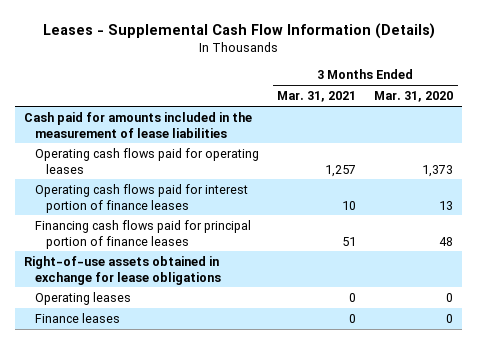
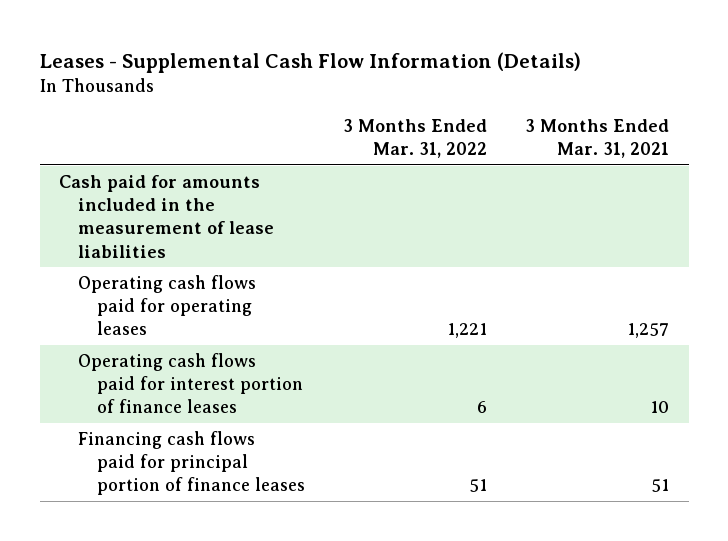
[374,91,454,103] Mar. 31, 2020 -> none
none -> [343,119,488,159] 3 Months Ended Mar. 31, 2022
[24,255,221,285] Right-of-use assets obtained in exchange for lease obligations -> none
[34,291,131,305] Operating leases -> none
[34,312,120,323] Finance leases -> none

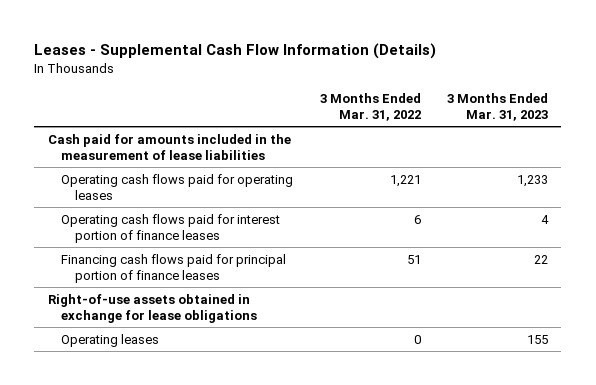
[525,119,670,159] 3 Months Ended Mar. 31, 2021 -> none
none -> [447,92,549,121] 3 Months Ended Mar. 31, 2023
none -> [47,293,258,324] Right-of-use assets obtained in exchange for lease obligations
none -> [61,333,160,347] Operating leases

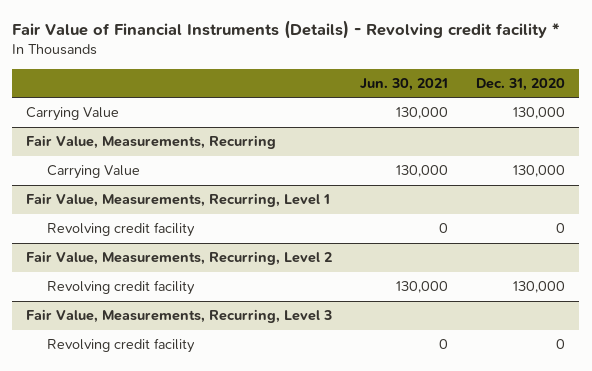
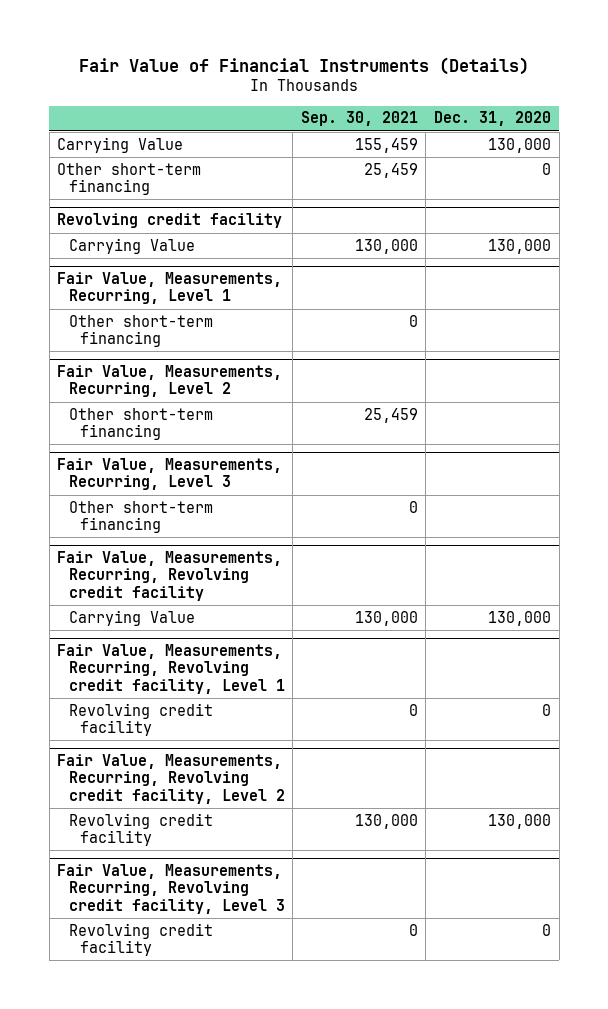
[12,19,561,39] Fair Value of Financial Instruments (Details) - Revolving credit facility * -> [79,56,530,75] Fair Value of Financial Instruments (Details)
[360,77,449,91] Jun. 30, 2021 -> none
none -> [300,111,418,127] Sep. 30, 2021
[26,135,277,150] Fair Value, Measurements, Recurring -> none
none -> [57,162,202,195] Other short-term financing
none -> [57,213,283,229] Revolving credit facility
[47,222,196,238] Revolving credit facility -> none
none -> [68,314,213,347] Other short-term financing
[47,280,196,296] Revolving credit facility -> none
none -> [68,407,213,440] Other short-term financing
none -> [68,500,213,533] Other short-term financing
none -> [57,551,283,601] Fair Value, Measurements, Recurring, Revolving credit facility
none -> [68,609,195,626] Carrying Value
none -> [57,644,285,694] Fair Value, Measurements, Recurring, Revolving credit facility, Level 1
none -> [57,754,285,804] Fair Value, Measurements, Recurring, Revolving credit facility, Level 2
none -> [68,812,213,846] Revolving credit facility
none -> [57,864,285,914] Fair Value, Measurements, Recurring, Revolving credit facility, Level 3
none -> [68,922,213,956] Revolving credit facility

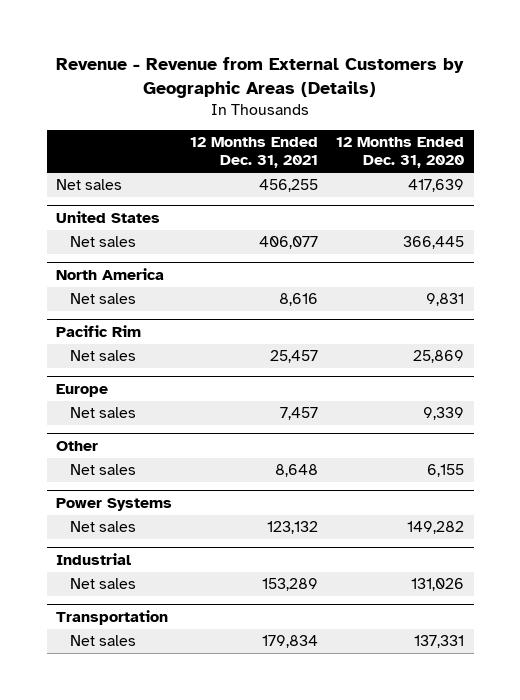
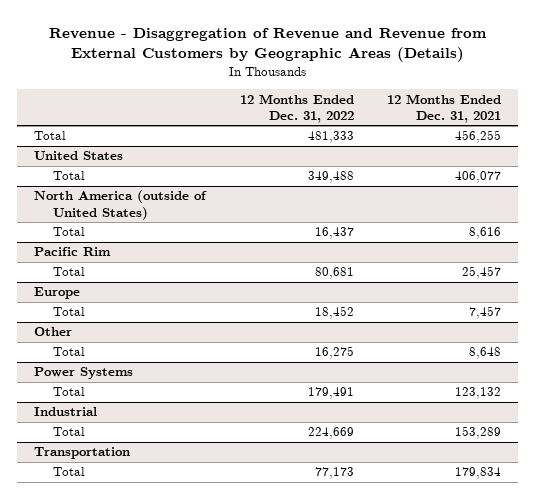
[56,57,465,99] Revenue - Revenue from External Customers by Geographic Areas (Details) -> [48,27,487,63] Revenue - Disaggregation of Revenue and Revenue from External Customers by Geographic Areas (Details)
[336,137,465,169] 12 Months Ended Dec. 31, 2020 -> none
none -> [239,93,354,123] 12 Months Ended Dec. 31, 2022
[55,179,122,191] Net sales -> [34,131,67,141] Total
[69,236,136,248] Net sales -> [52,171,85,181] Total
[55,268,164,281] North America -> [34,190,208,220] North America (outside of United States)
[69,293,136,305] Net sales -> [52,227,85,237] Total
[69,350,136,362] Net sales -> [52,267,85,277] Total
[69,407,136,419] Net sales -> [52,307,85,317] Total
[69,464,136,476] Net sales -> [52,347,85,357] Total
[69,521,136,533] Net sales -> [52,387,85,397] Total
[69,578,136,590] Net sales -> [52,427,85,437] Total
[69,635,136,647] Net sales -> [52,467,85,477] Total

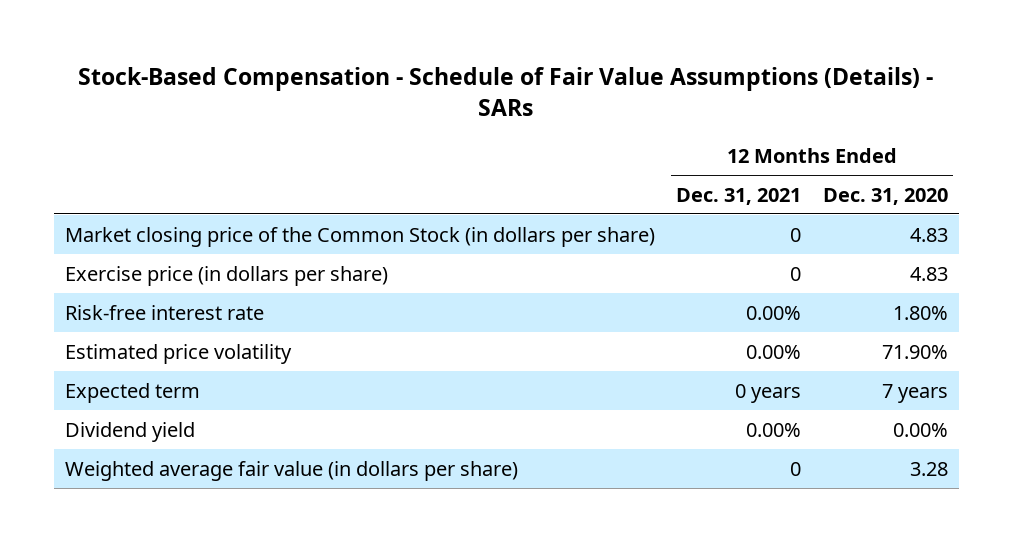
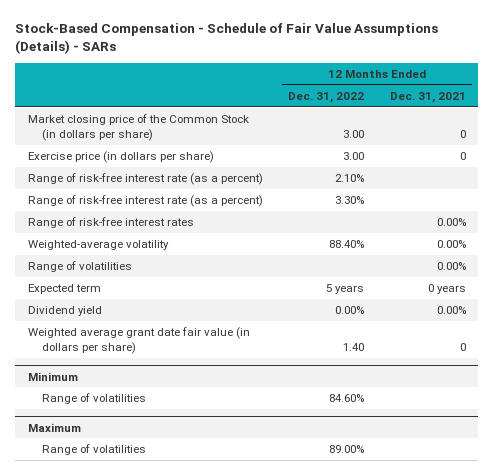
[822,187,948,205] Dec. 31, 2020 -> none
none -> [288,91,365,103] Dec. 31, 2022
none -> [27,173,263,186] Range of risk-free interest rate (as a percent)
none -> [27,195,263,208] Range of risk-free interest rate (as a percent)
[64,304,264,320] Risk-free interest rate -> [27,217,194,229] Range of risk-free interest rates
none -> [27,240,169,251] Weighted-average volatility
[64,343,292,364] Estimated price volatility -> [27,261,132,273] Range of volatilities
[64,460,518,481] Weighted average fair value (in dollars per share) -> [27,327,250,355] Weighted average grant date fair value (in dollars per share)
none -> [27,371,78,381] Minimum
none -> [42,393,147,405] Range of volatilities
none -> [27,422,81,432] Maximum
none -> [42,444,147,456] Range of volatilities

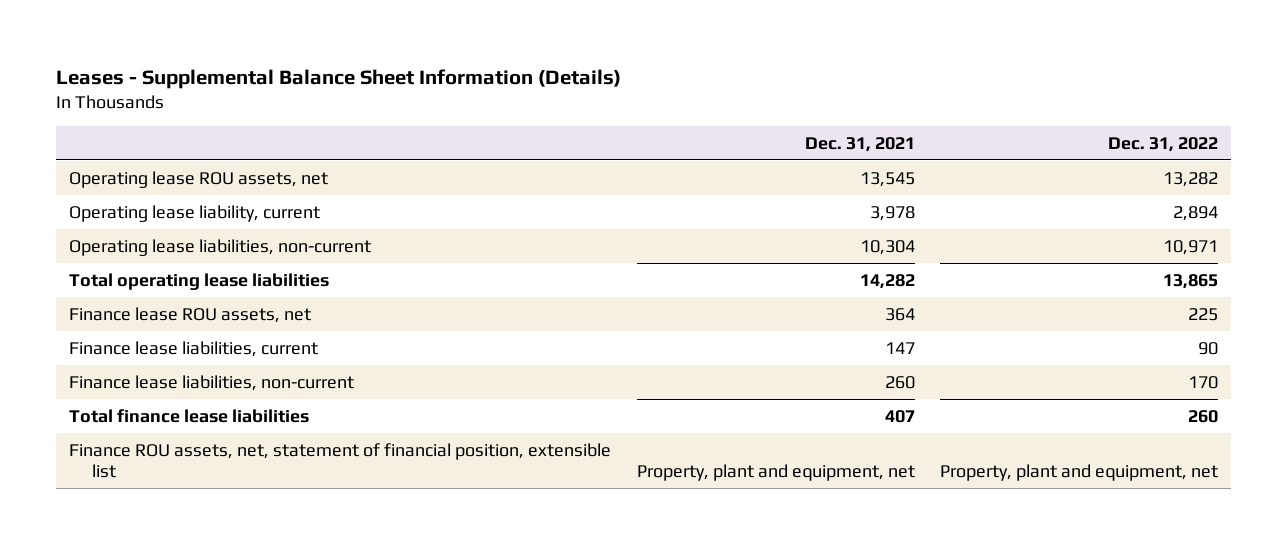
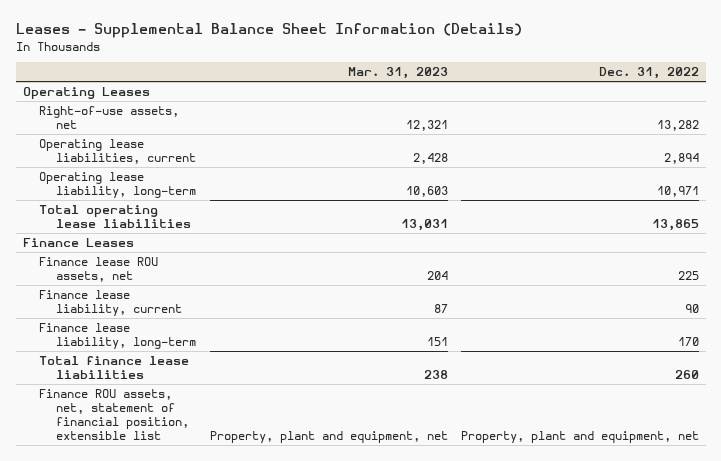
[804,136,915,152] Dec. 31, 2021 -> none
none -> [347,67,448,80] Mar. 31, 2023
none -> [22,87,150,100] Operating Leases
[69,170,329,188] Operating lease ROU assets, net -> [39,106,180,129] Right-of-use assets, net
[69,204,321,222] Operating lease liability, current -> [39,139,197,164] Operating lease liabilities, current
[69,238,372,256] Operating lease liabilities, non-current -> [39,172,197,198] Operating lease liability, long-term
none -> [22,238,134,248] Finance Leases
[69,340,319,357] Finance lease liabilities, current -> [39,290,183,316] Finance lease liability, current
[69,374,355,391] Finance lease liabilities, non-current -> [39,323,197,349] Finance lease liability, long-term

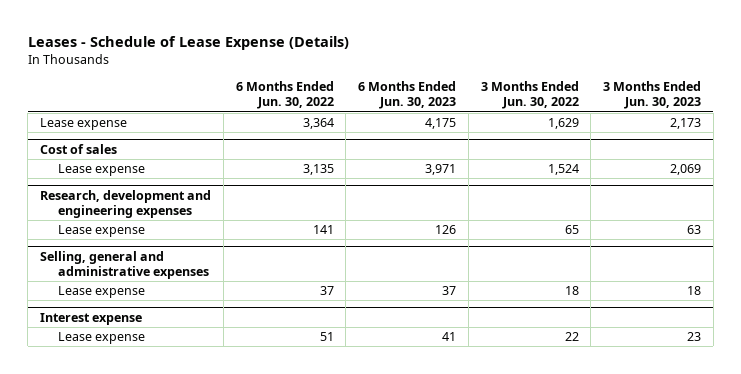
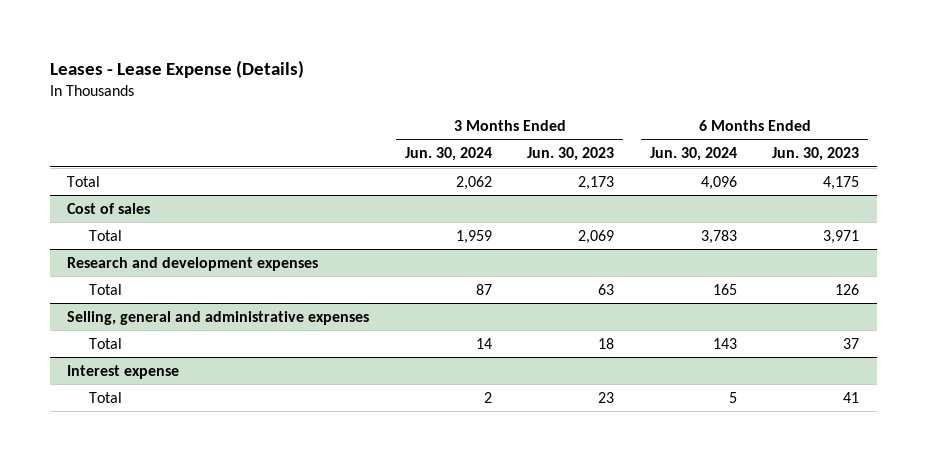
[27,36,349,51] Leases - Schedule of Lease Expense (Details) -> [49,59,304,78] Leases - Lease Expense (Details)
[235,81,334,110] 6 Months Ended Jun. 30, 2022 -> none
[480,81,579,110] 3 Months Ended Jun. 30, 2022 -> none
none -> [404,147,492,162] Jun. 30, 2024
none -> [649,147,737,162] Jun. 30, 2024
[40,118,128,131] Lease expense -> [67,175,101,187] Total
[57,164,145,177] Lease expense -> [89,229,123,241] Total
[40,189,212,219] Research, development and engineering expenses -> [67,256,319,271] Research and development expenses
[57,225,145,238] Lease expense -> [89,283,123,295] Total
[57,286,145,299] Lease expense -> [89,337,123,349] Total
[57,332,145,345] Lease expense -> [89,391,123,403] Total

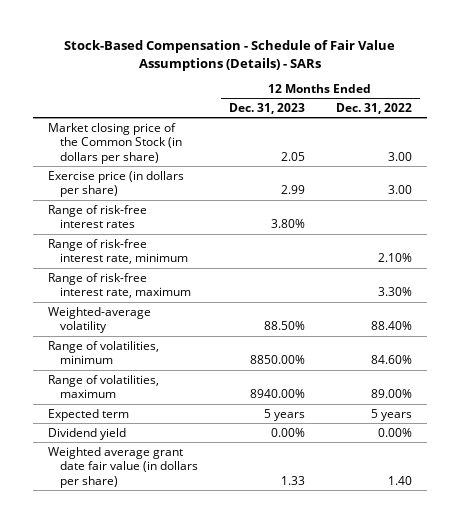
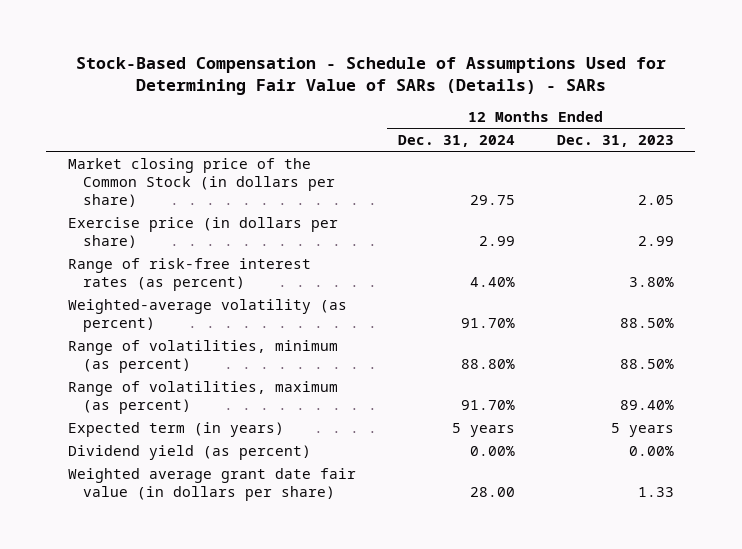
[63,40,395,71] Stock-Based Compensation - Schedule of Fair Value Assumptions (Details) - SARs -> [75,56,666,96] Stock-Based Compensation - Schedule of Assumptions Used for Determining Fair Value of SARs (Details) - SARs
[335,102,412,114] Dec. 31, 2022 -> none
none -> [397,135,515,148] Dec. 31, 2024
[48,238,189,265] Range of risk-free interest rate, minimum -> none
[48,272,192,299] Range of risk-free interest rate, maximum -> none
[48,204,148,229] Range of risk-free interest rates -> [67,257,311,291] Range of risk-free interest rates (as percent)
[48,306,152,334] Weighted-average volatility -> [67,298,347,332] Weighted-average volatility (as percent)
[48,340,160,365] Range of volatilities, minimum -> [67,339,338,373] Range of volatilities, minimum (as percent)
[249,355,305,365] 8850.00% -> [620,358,675,369] 88.50%
[48,374,160,399] Range of volatilities, maximum -> [67,380,338,414] Range of volatilities, maximum (as percent)
[249,389,305,399] 8940.00% -> [620,399,675,410] 89.40%
[48,408,130,421] Expected term -> [67,421,284,437] Expected term (in years)
[48,427,127,440] Dividend yield -> [67,444,311,460] Dividend yield (as percent)

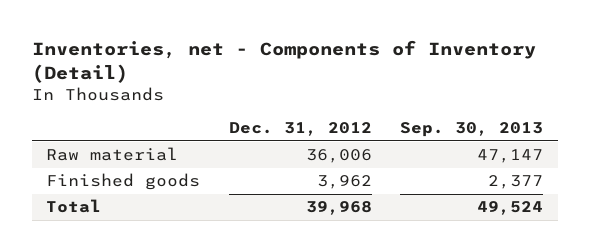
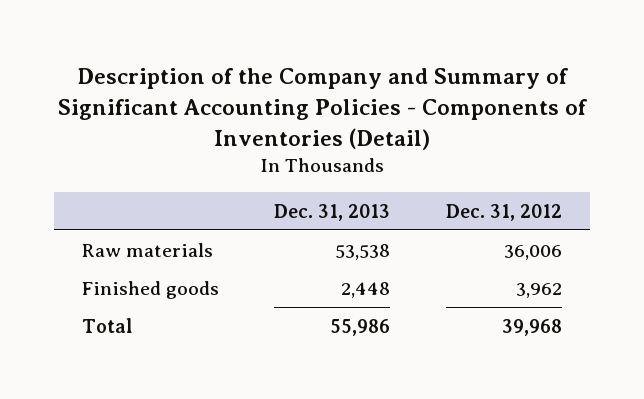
[31,40,536,84] Inventories, net - Components of Inventory (Detail) -> [57,68,587,150] Description of the Company and Summary of Significant Accounting Policies - Components of Inventories (Detail)
[400,122,544,138] Sep. 30, 2013 -> none
none -> [274,203,391,221] Dec. 31, 2013
[46,147,179,162] Raw material -> [81,242,213,257] Raw materials

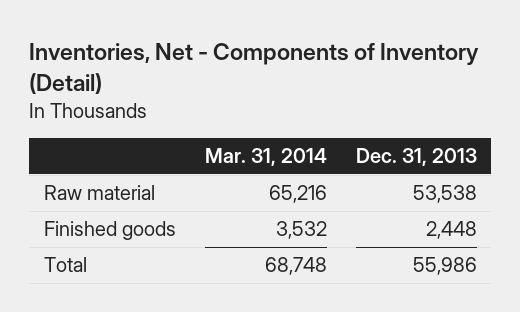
[57,68,587,150] Description of the Company and Summary of Significant Accounting Policies - Components of Inventories (Detail) -> [28,43,479,95] Inventories, Net - Components of Inventory (Detail)
[446,203,563,221] Dec. 31, 2012 -> none
none -> [204,148,327,167] Mar. 31, 2014
[81,242,213,257] Raw materials -> [43,185,155,201] Raw material

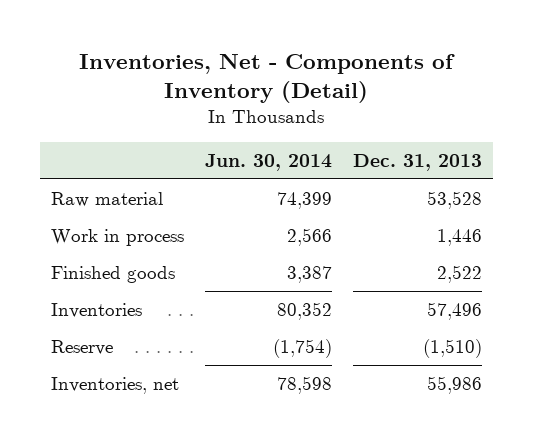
[204,148,327,167] Mar. 31, 2014 -> none
none -> [204,153,332,171] Jun. 30, 2014
[412,185,477,204] 53,538 -> [427,190,483,209] 53,528
none -> [50,228,184,246] Work in process
[425,221,477,240] 2,448 -> [437,264,483,283] 2,522
none -> [50,302,142,318] Inventories
none -> [50,339,113,355] Reserve
[43,257,87,273] Total -> [50,376,179,394] Inventories, net

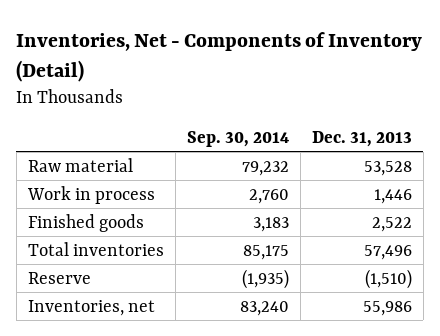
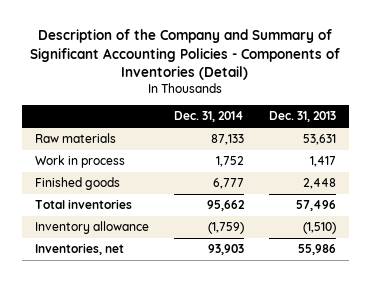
[16,31,423,83] Inventories, Net - Components of Inventory (Detail) -> [30,29,341,81] Description of the Company and Summary of Significant Accounting Policies - Components of Inventories (Detail)
[186,130,289,147] Sep. 30, 2014 -> none
none -> [173,111,244,123] Dec. 31, 2014
[27,157,133,172] Raw material -> [34,133,116,144] Raw materials
[363,160,412,176] 53,528 -> [303,134,337,146] 53,631
[373,188,412,204] 1,446 -> [310,156,337,168] 1,417
[371,216,412,232] 2,522 -> [303,178,337,190] 2,448
[27,271,91,284] Reserve -> [34,221,149,235] Inventory allowance

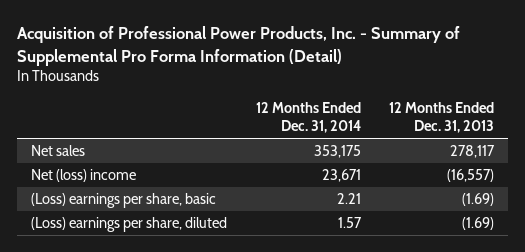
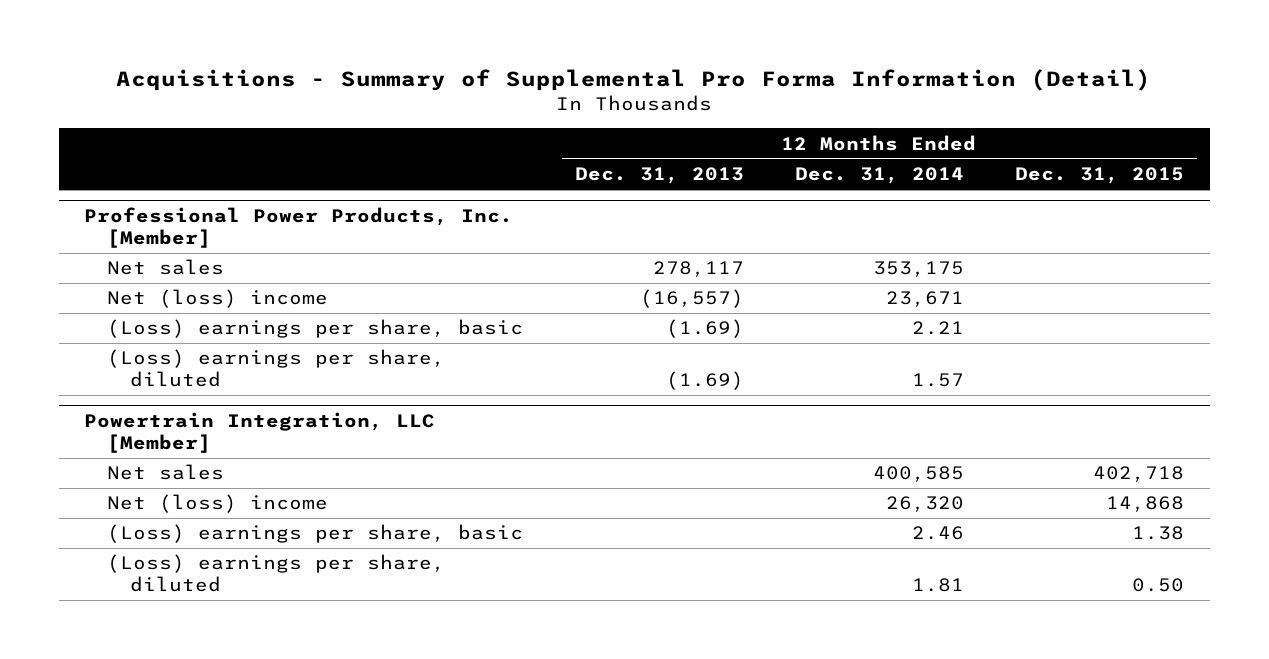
[16,26,460,66] Acquisition of Professional Power Products, Inc. - Summary of Supplemental Pro Forma Information (Detail) -> [116,69,1152,92] Acquisitions - Summary of Supplemental Pro Forma Information (Detail)
none -> [1015,167,1185,185] Dec. 31, 2015
none -> [84,207,514,248] Professional Power Products, Inc. [Member]
none -> [84,412,436,453] Powertrain Integration, LLC [Member]
none -> [107,464,225,481] Net sales
none -> [107,494,329,514] Net (loss) income
none -> [107,524,524,544] (Loss) earnings per share, basic
none -> [107,554,446,593] (Loss) earnings per share, diluted

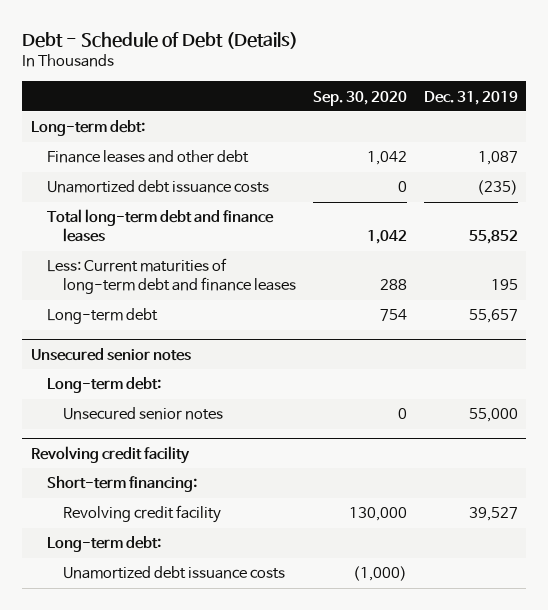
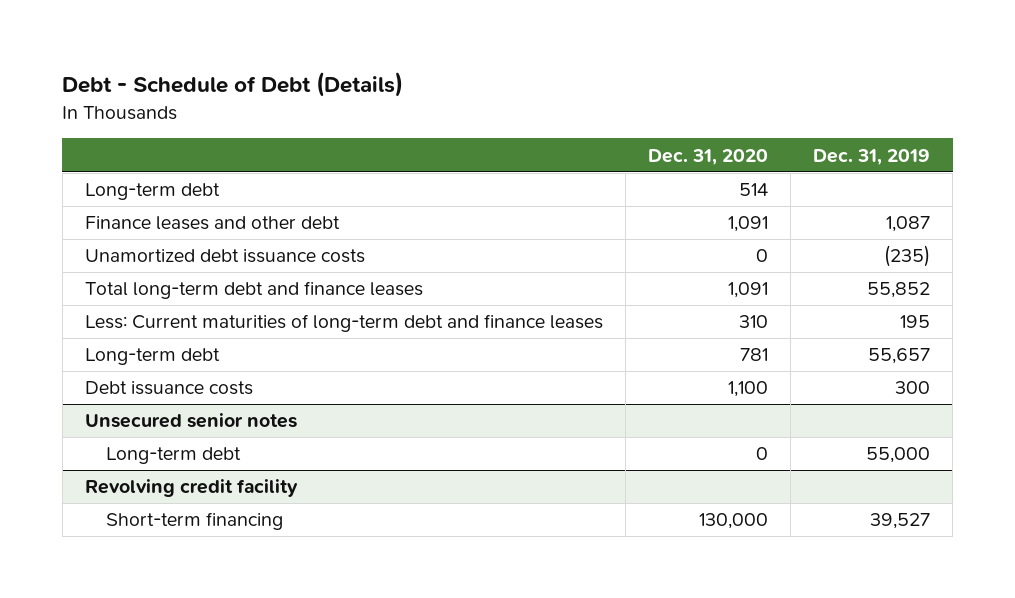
[312,90,407,106] Sep. 30, 2020 -> none
none -> [648,148,769,165] Dec. 31, 2020
[30,120,145,137] Long-term debt: -> [84,183,220,201] Long-term debt
none -> [84,381,253,396] Debt issuance costs
[46,377,161,394] Long-term debt: -> none
[62,407,223,421] Unsecured senior notes -> [105,447,241,465] Long-term debt
[46,476,197,493] Short-term financing: -> none
[46,536,161,553] Long-term debt: -> none
[62,566,285,580] Unamortized debt issuance costs -> none
[62,505,221,524] Revolving credit facility -> [105,512,283,531] Short-term financing

